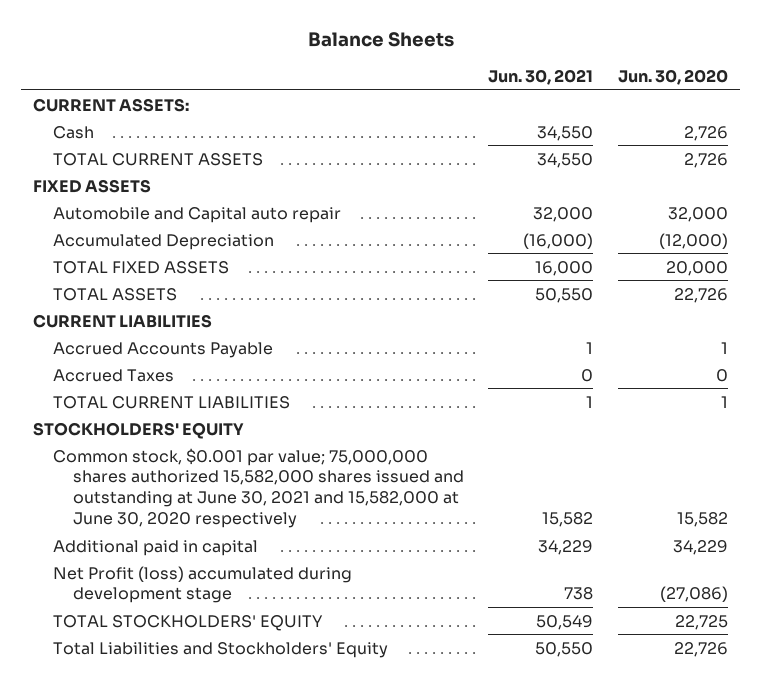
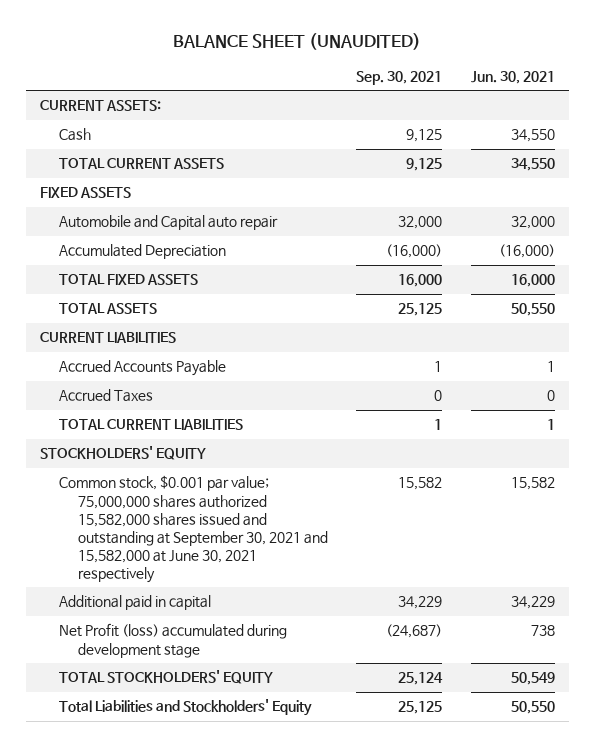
[307,32,454,48] Balance Sheets -> [173,33,422,51] BALANCE SHEET (UNAUDITED)
[618,68,729,85] Jun. 30, 2020 -> none
none -> [356,70,443,85] Sep. 30, 2021
[53,447,464,529] Common stock, $0.001 par value; 75,000,000 shares authorized 15,582,000 shares issued and outstanding at June 30, 2021 and 15,582,000 at June 30, 2020 respectively -> [58,475,328,584] Common stock, $0.001 par value; 75,000,000 shares authorized 15,582,000 shares issued and outstanding at September 30, 2021 and 15,582,000 at June 30, 2021 respectively

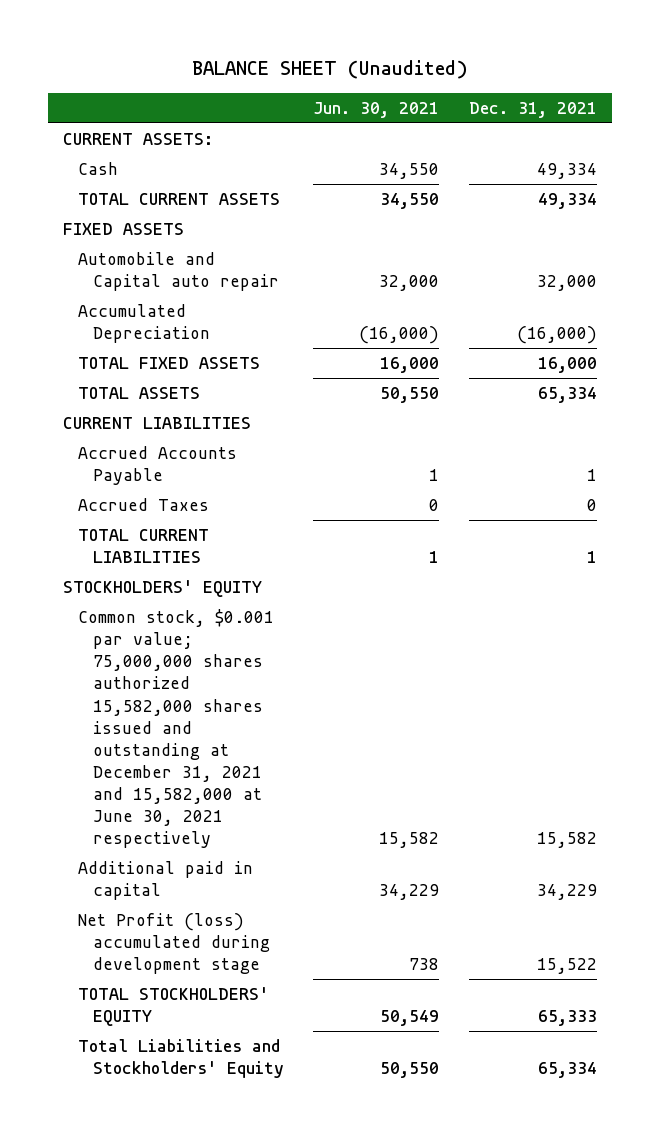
[173,33,422,51] BALANCE SHEET (UNAUDITED) -> [191,60,468,80] BALANCE SHEET (Unaudited)
[356,70,443,85] Sep. 30, 2021 -> none
none -> [468,101,597,118] Dec. 31, 2021
[58,475,328,584] Common stock, $0.001 par value; 75,000,000 shares authorized 15,582,000 shares issued and outstanding at September 30, 2021 and 15,582,000 at June 30, 2021 respectively -> [77,609,274,849] Common stock, $0.001 par value; 75,000,000 shares authorized 15,582,000 shares issued and outstanding at December 31, 2021 and 15,582,000 at June 30, 2021 respectively

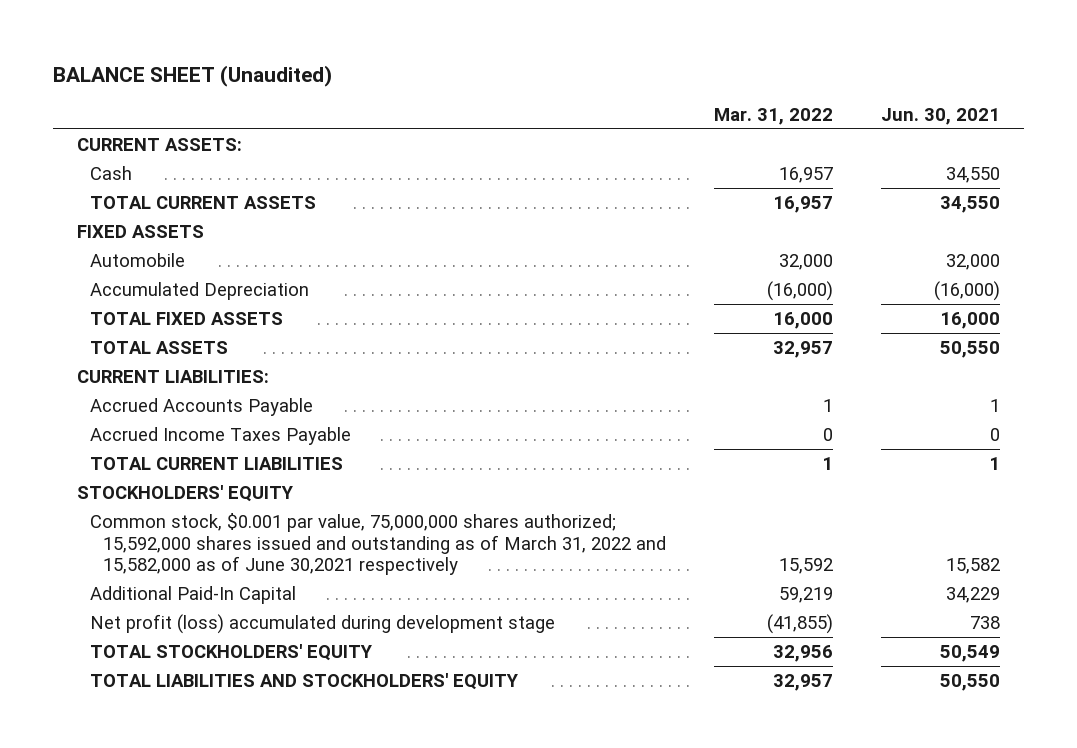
[468,101,597,118] Dec. 31, 2021 -> none
none -> [714,108,834,126] Mar. 31, 2022
[77,252,279,292] Automobile and Capital auto repair -> none
none -> [90,252,186,267] Automobile
[62,417,251,430] CURRENT LIABILITIES -> [76,369,269,383] CURRENT LIABILITIES:
[77,498,209,512] Accrued Taxes -> [90,426,352,445] Accrued Income Taxes Payable
[77,609,274,849] Common stock, $0.001 par value; 75,000,000 shares authorized 15,582,000 shares issued and outstanding at December 31, 2021 and 15,582,000 at June 30, 2021 respectively -> [90,512,667,576] Common stock, $0.001 par value, 75,000,000 shares authorized; 15,592,000 shares issued and outstanding as of March 31, 2022 and 15,582,000 as of June 30,2021 respectively
[77,861,253,901] Additional paid in capital -> [90,585,297,604] Additional Paid-In Capital
[77,913,270,975] Net Profit (loss) accumulated during development stage -> [90,613,556,634] Net profit (loss) accumulated during development stage
[77,1039,284,1079] Total Liabilities and Stockholders' Equity -> [90,672,519,690] TOTAL LIABILITIES AND STOCKHOLDERS' EQUITY

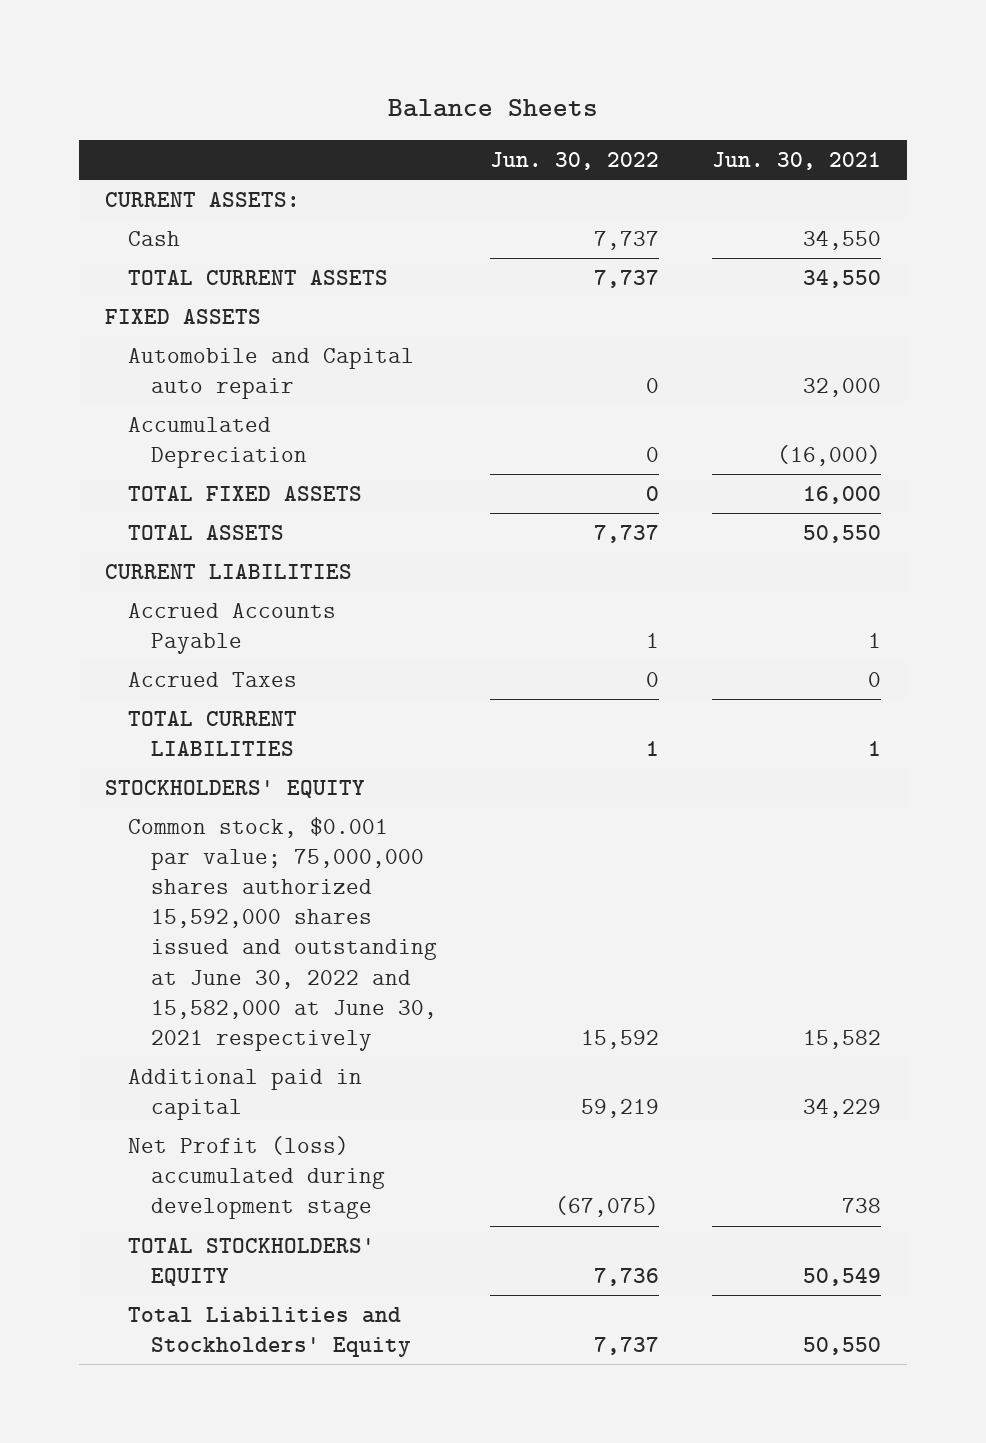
[52,64,332,87] BALANCE SHEET (Unaudited) -> [388,98,599,117] Balance Sheets
[714,108,834,126] Mar. 31, 2022 -> none
none -> [490,151,660,170] Jun. 30, 2022
[90,252,186,267] Automobile -> none
none -> [128,347,415,400] Automobile and Capital auto repair
[76,369,269,383] CURRENT LIABILITIES: -> [105,563,353,579] CURRENT LIABILITIES
[90,426,352,445] Accrued Income Taxes Payable -> [128,671,298,687] Accrued Taxes
[90,512,667,576] Common stock, $0.001 par value, 75,000,000 shares authorized; 15,592,000 shares issued and outstanding as of March 31, 2022 and 15,582,000 as of June 30,2021 respectively -> [128,816,438,1051] Common stock, $0.001 par value; 75,000,000 shares authorized 15,592,000 shares issued and outstanding at June 30, 2022 and 15,582,000 at June 30, 2021 respectively
[90,585,297,604] Additional Paid-In Capital -> [128,1068,363,1121] Additional paid in capital
[90,613,556,634] Net profit (loss) accumulated during development stage -> [128,1135,386,1220] Net Profit (loss) accumulated during development stage
[90,672,519,690] TOTAL LIABILITIES AND STOCKHOLDERS' EQUITY -> [128,1306,412,1358] Total Liabilities and Stockholders' Equity

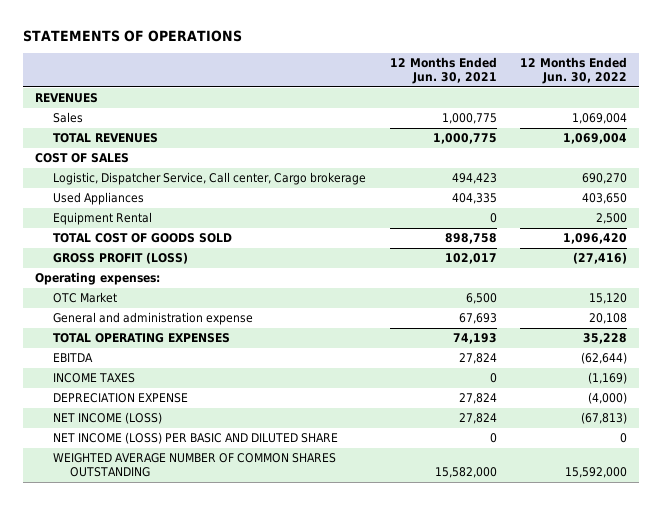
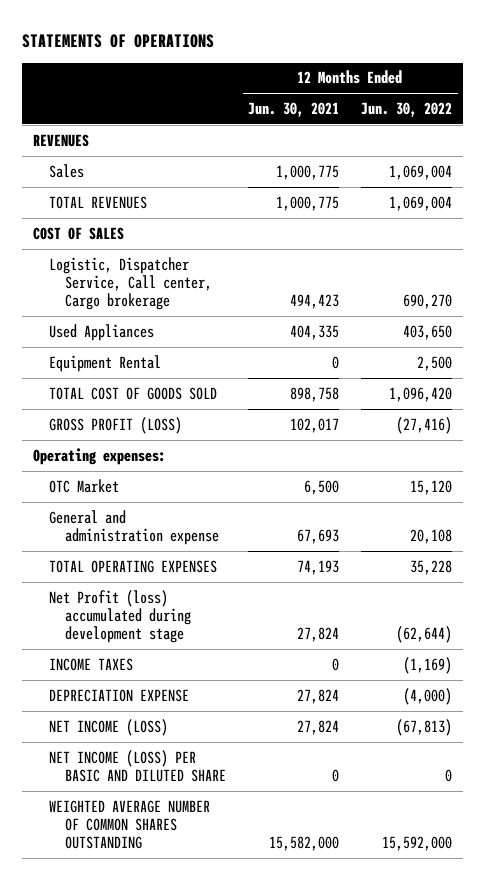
[52,353,93,363] EBITDA -> [49,589,192,644] Net Profit (loss) accumulated during development stage

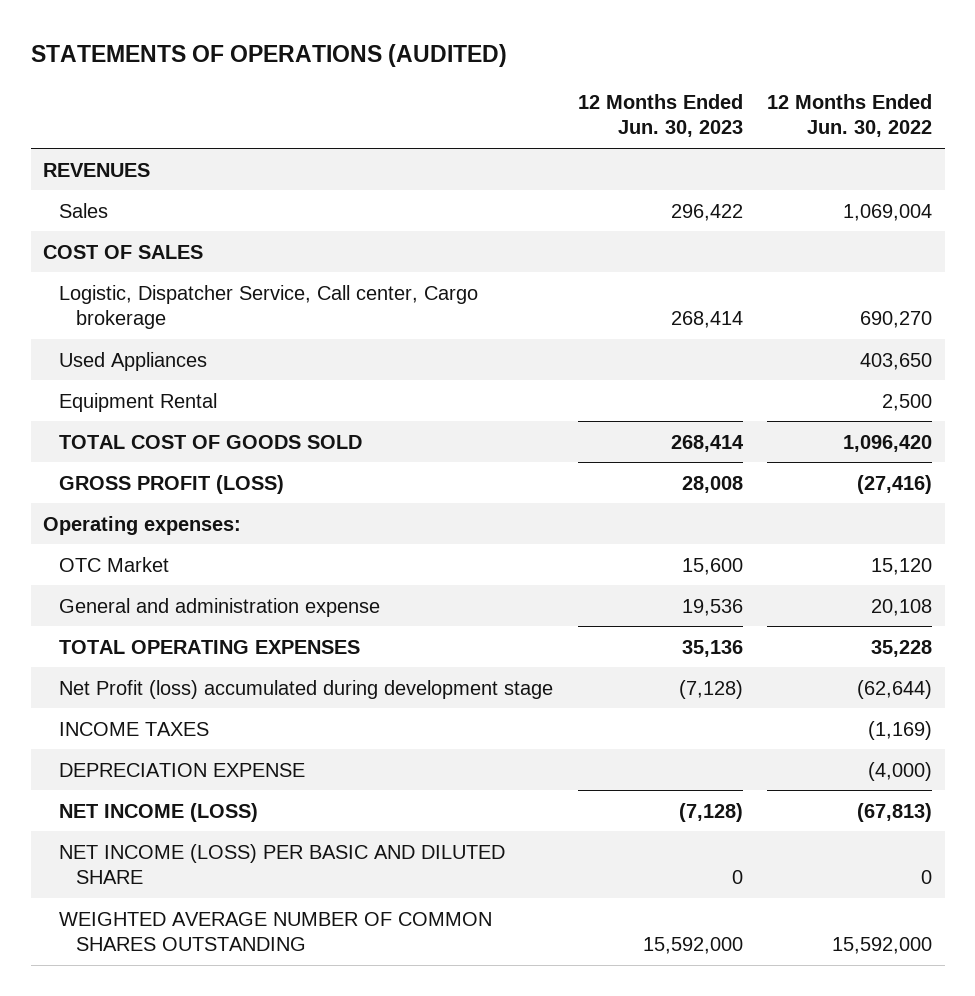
[22,33,215,48] STATEMENTS OF OPERATIONS -> [30,43,507,67] STATEMENTS OF OPERATIONS (AUDITED)
[248,101,340,117] Jun. 30, 2021 -> none
none -> [577,94,743,138] 12 Months Ended Jun. 30, 2023
[49,195,148,209] TOTAL REVENUES -> none

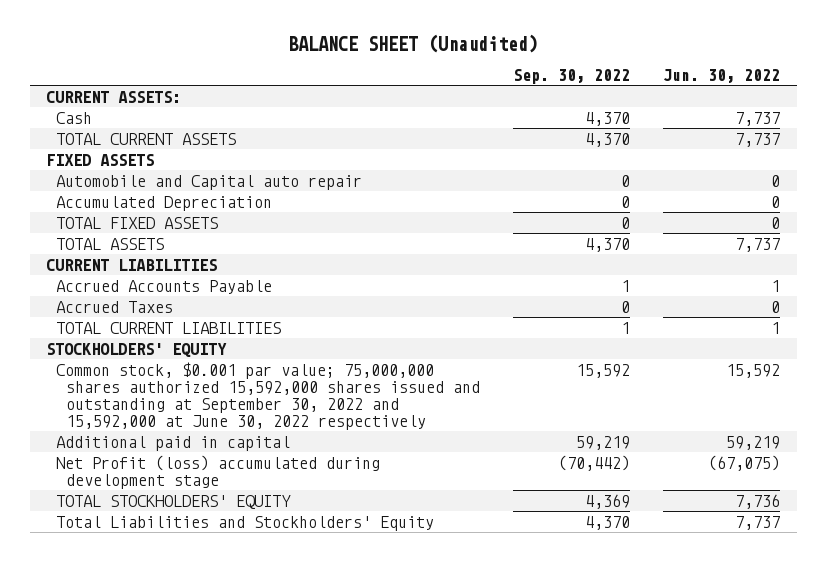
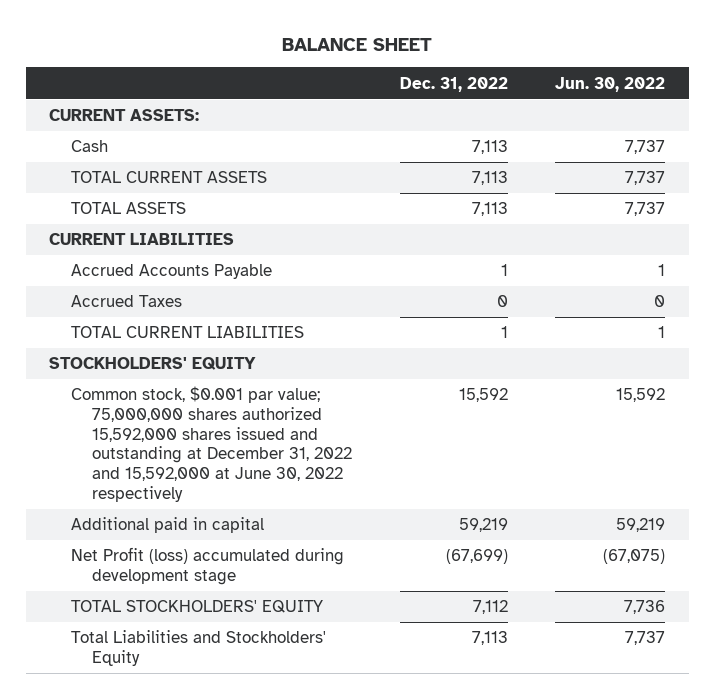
[288,33,539,53] BALANCE SHEET (Unaudited) -> [282,37,433,51] BALANCE SHEET
[513,68,631,84] Sep. 30, 2022 -> none
none -> [399,76,508,92] Dec. 31, 2022
[46,153,155,166] FIXED ASSETS -> none
[56,174,363,190] Automobile and Capital auto repair -> none
[56,195,273,211] Accumulated Depreciation -> none
[56,216,219,229] TOTAL FIXED ASSETS -> none
[56,361,481,430] Common stock, $0.001 par value; 75,000,000 shares authorized 15,592,000 shares issued and outstanding at September 30, 2022 and 15,592,000 at June 30, 2022 respectively -> [70,386,353,502] Common stock, $0.001 par value; 75,000,000 shares authorized 15,592,000 shares issued and outstanding at December 31, 2022 and 15,592,000 at June 30, 2022 respectively

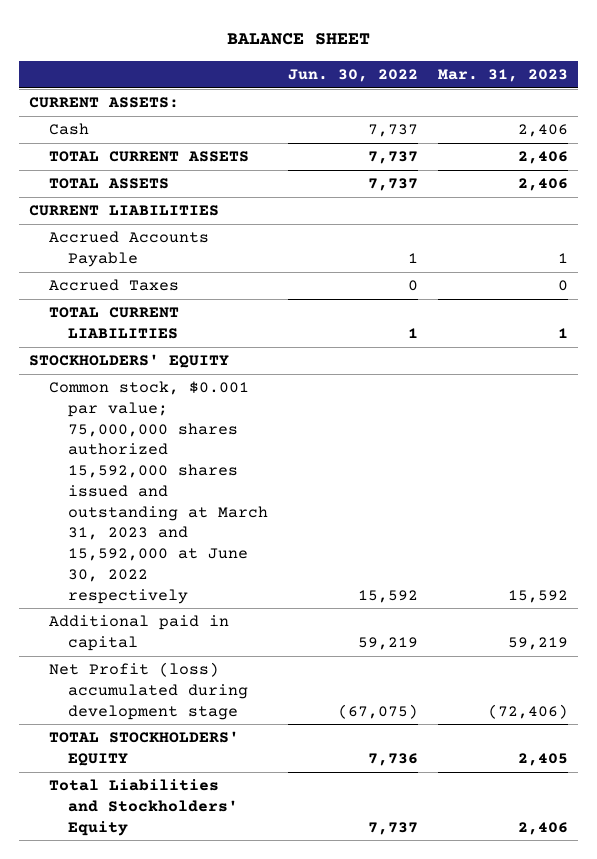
[399,76,508,92] Dec. 31, 2022 -> none
none -> [438,68,569,82] Mar. 31, 2023
[70,386,353,502] Common stock, $0.001 par value; 75,000,000 shares authorized 15,592,000 shares issued and outstanding at December 31, 2022 and 15,592,000 at June 30, 2022 respectively -> [48,381,269,604] Common stock, $0.001 par value; 75,000,000 shares authorized 15,592,000 shares issued and outstanding at March 31, 2023 and 15,592,000 at June 30, 2022 respectively

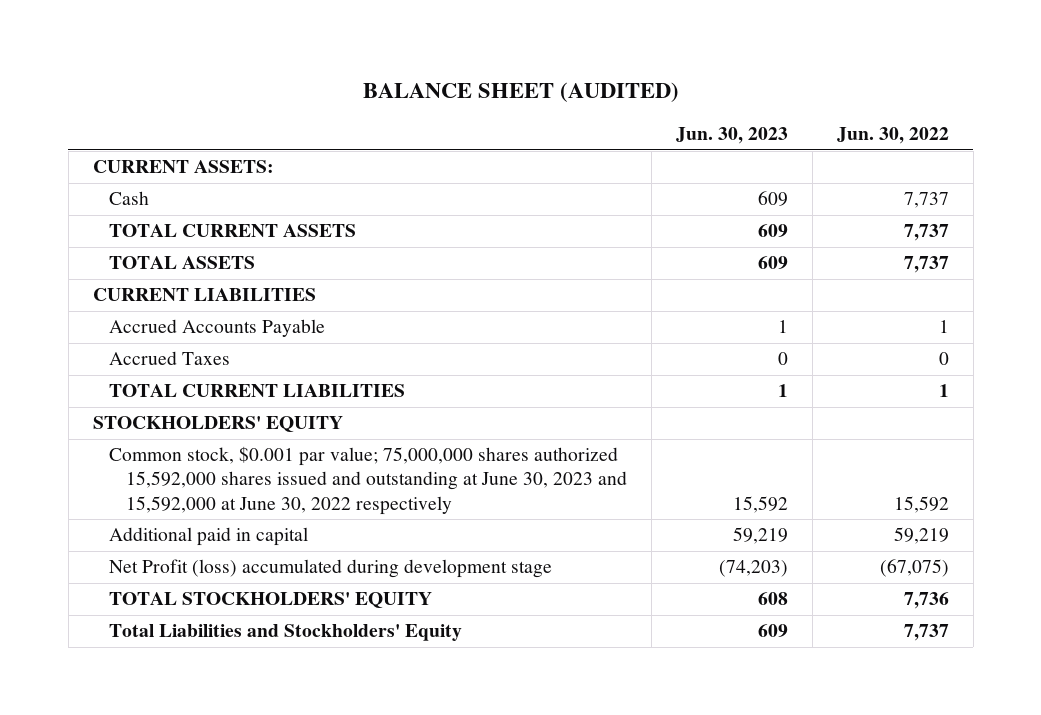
[226,33,370,46] BALANCE SHEET -> [362,82,679,103] BALANCE SHEET (AUDITED)
[438,68,569,82] Mar. 31, 2023 -> none
none -> [675,127,788,145] Jun. 30, 2023
[48,381,269,604] Common stock, $0.001 par value; 75,000,000 shares authorized 15,592,000 shares issued and outstanding at March 31, 2023 and 15,592,000 at June 30, 2022 respectively -> [109,446,628,515] Common stock, $0.001 par value; 75,000,000 shares authorized 15,592,000 shares issued and outstanding at June 30, 2023 and 15,592,000 at June 30, 2022 respectively

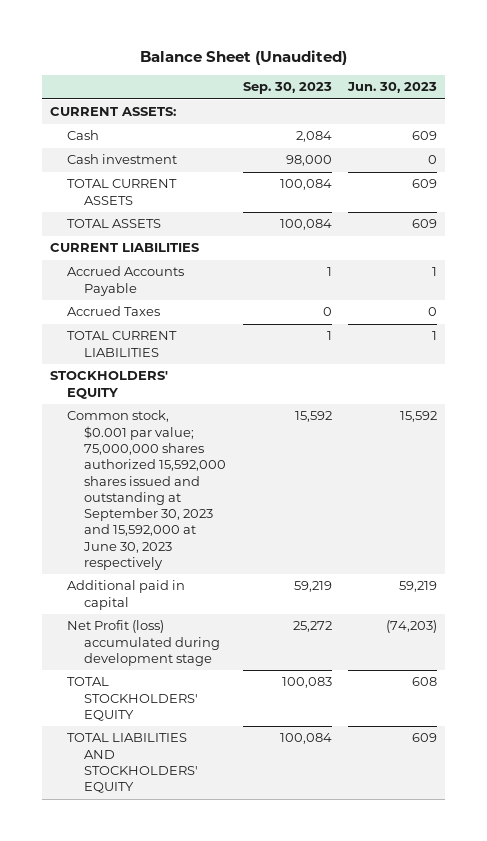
[362,82,679,103] BALANCE SHEET (AUDITED) -> [139,49,347,65] Balance Sheet (Unaudited)
[836,127,949,145] Jun. 30, 2022 -> none
none -> [242,82,332,95] Sep. 30, 2023
none -> [67,154,178,165] Cash investment
[109,446,628,515] Common stock, $0.001 par value; 75,000,000 shares authorized 15,592,000 shares issued and outstanding at June 30, 2023 and 15,592,000 at June 30, 2022 respectively -> [67,410,227,571] Common stock, $0.001 par value; 75,000,000 shares authorized 15,592,000 shares issued and outstanding at September 30, 2023 and 15,592,000 at June 30, 2023 respectively
[109,624,463,642] Total Liabilities and Stockholders' Equity -> [67,733,199,794] TOTAL LIABILITIES AND STOCKHOLDERS' EQUITY

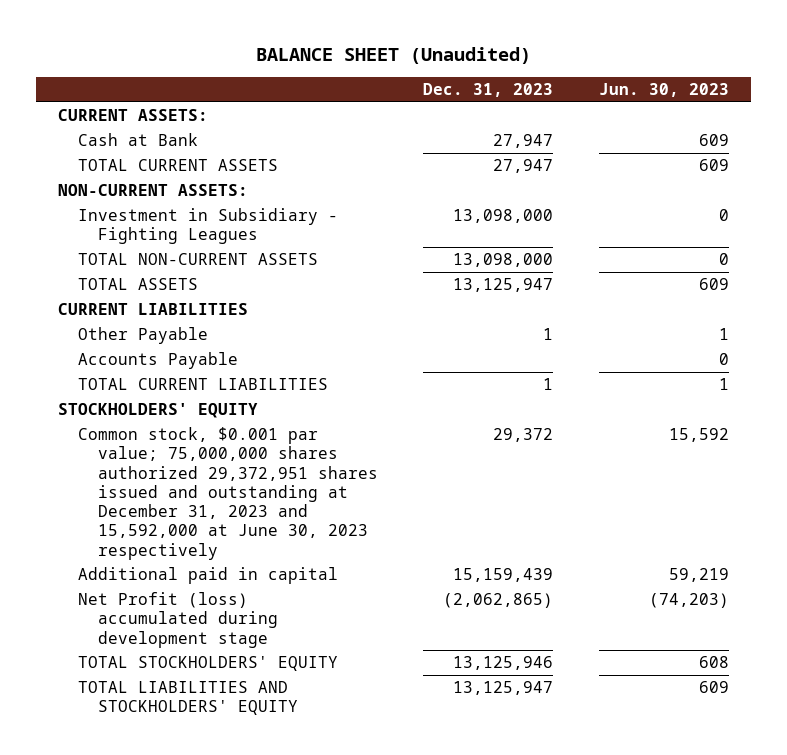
[139,49,347,65] Balance Sheet (Unaudited) -> [255,46,531,64] BALANCE SHEET (Unaudited)
[242,82,332,95] Sep. 30, 2023 -> none
none -> [423,82,554,97] Dec. 31, 2023
[67,154,178,165] Cash investment -> none
[67,130,100,141] Cash -> [78,133,199,147] Cash at Bank
none -> [58,184,249,197] NON-CURRENT ASSETS:
none -> [78,208,339,245] Investment in Subsidiary - Fighting Leagues
none -> [78,253,319,266] TOTAL NON-CURRENT ASSETS
[67,306,161,317] Accrued Taxes -> none
none -> [78,327,209,345] Other Payable
[67,266,185,296] Accrued Accounts Payable -> [78,352,239,370] Accounts Payable
[432,267,438,277] 1 -> [718,353,729,366] 0
[67,410,227,571] Common stock, $0.001 par value; 75,000,000 shares authorized 15,592,000 shares issued and outstanding at September 30, 2023 and 15,592,000 at June 30, 2023 respectively -> [78,427,379,560] Common stock, $0.001 par value; 75,000,000 shares authorized 29,372,951 shares issued and outstanding at December 31, 2023 and 15,592,000 at June 30, 2023 respectively

